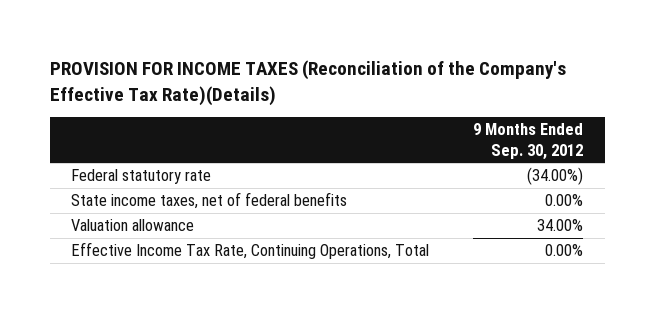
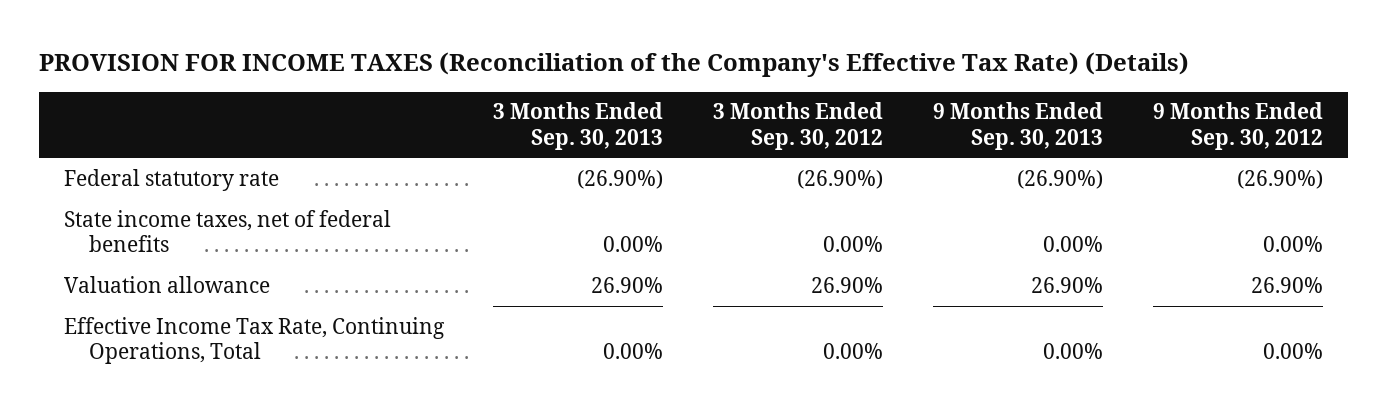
[49,60,566,106] PROVISION FOR INCOME TAXES (Reconciliation of the Company's Effective Tax Rate)(Details) -> [38,51,1189,77] PROVISION FOR INCOME TAXES (Reconciliation of the Company's Effective Tax Rate) (Details)
none -> [493,102,664,150] 3 Months Ended Sep. 30, 2013
none -> [713,102,884,150] 3 Months Ended Sep. 30, 2012
none -> [933,102,1104,150] 9 Months Ended Sep. 30, 2013
[527,167,584,186] (34.00%) -> [1237,169,1324,189] (26.90%)
[537,219,584,232] 34.00% -> [1251,276,1324,293] 26.90%

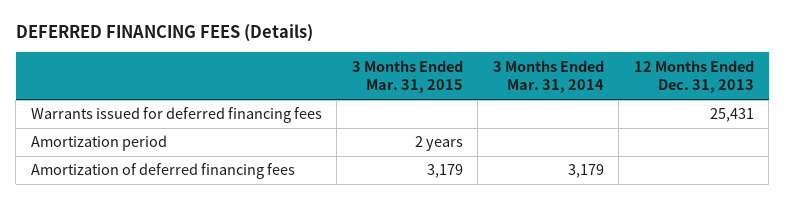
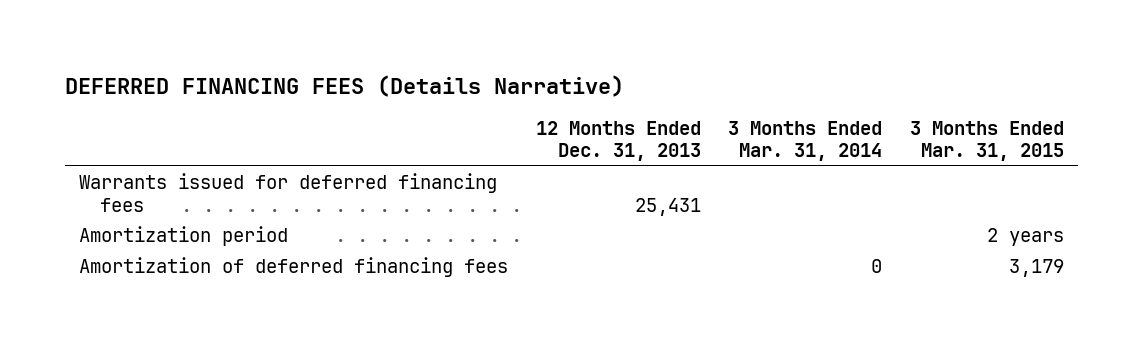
[15,24,313,43] DEFERRED FINANCING FEES (Details) -> [64,74,624,97] DEFERRED FINANCING FEES (Details Narrative)
[567,164,604,179] 3,179 -> [871,259,883,274] 0

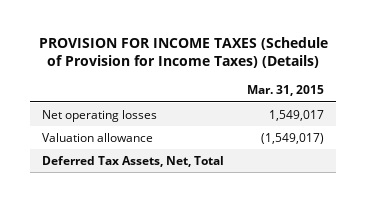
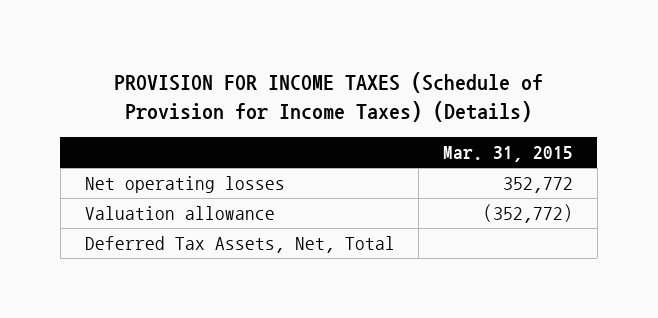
[269,109,325,121] 1,549,017 -> [503,177,574,194] 352,772
[261,132,325,144] (1,549,017) -> [483,204,574,224] (352,772)

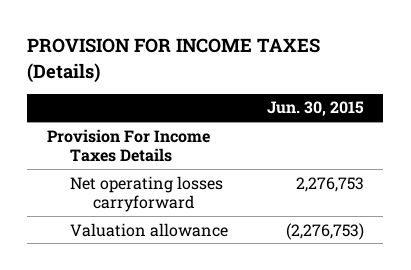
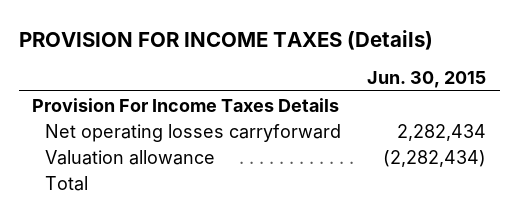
[296,176,365,192] 2,276,753 -> [397,123,487,141] 2,282,434
[286,222,365,240] (2,276,753) -> [383,149,487,167] (2,282,434)
none -> [44,175,88,191] Total

